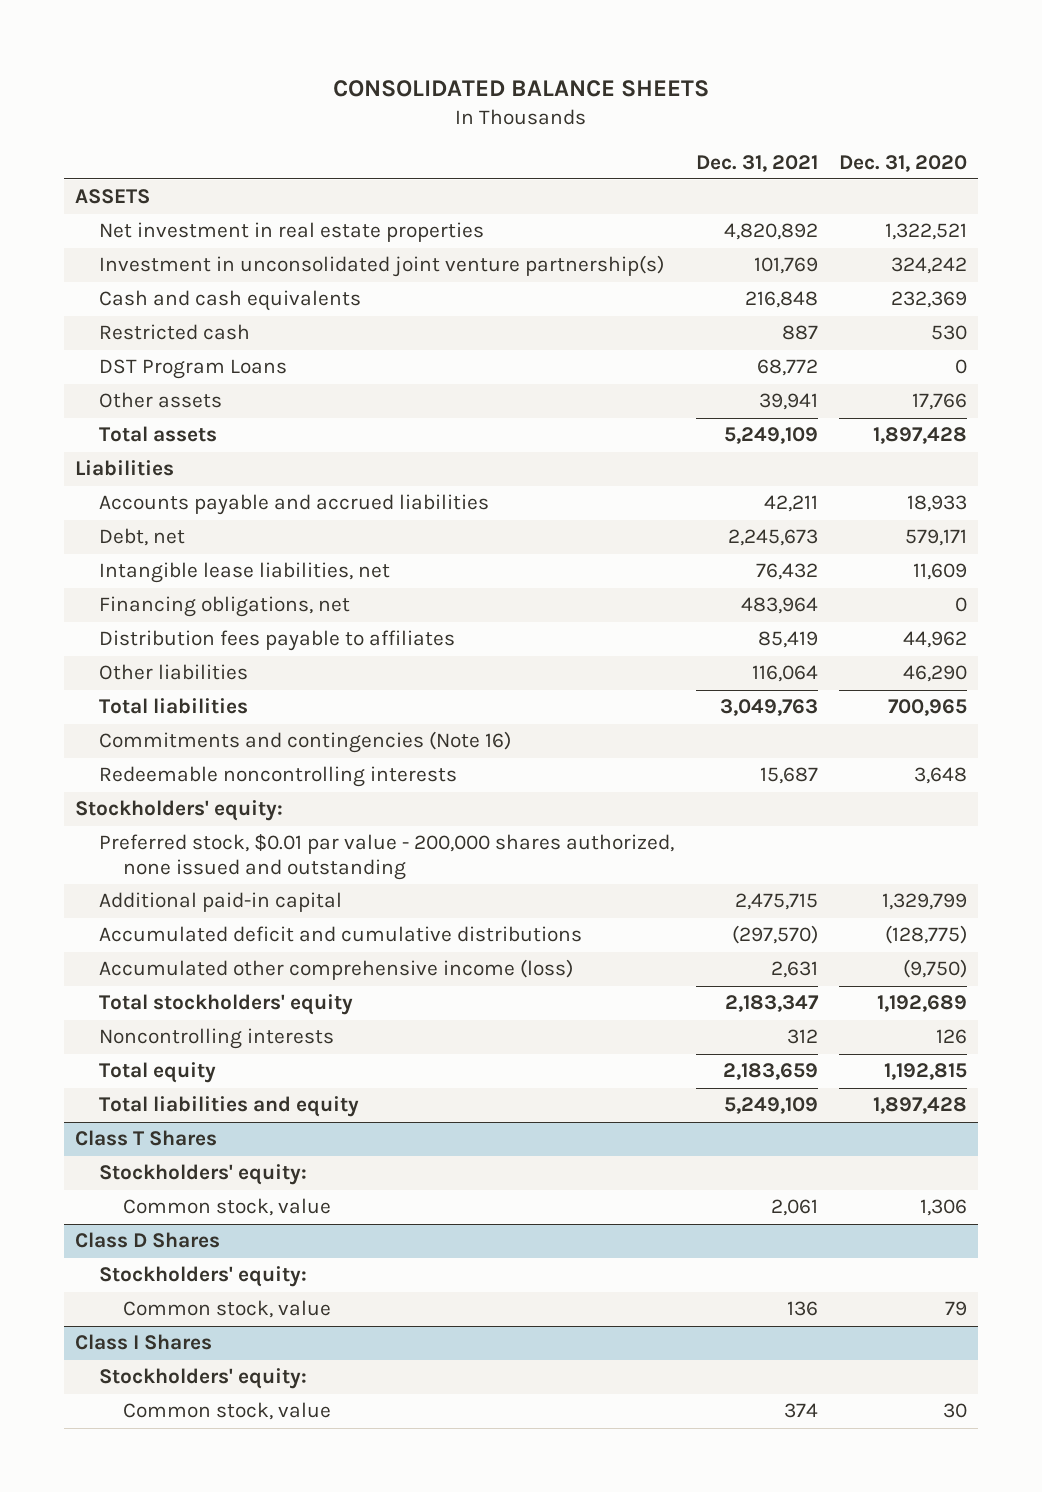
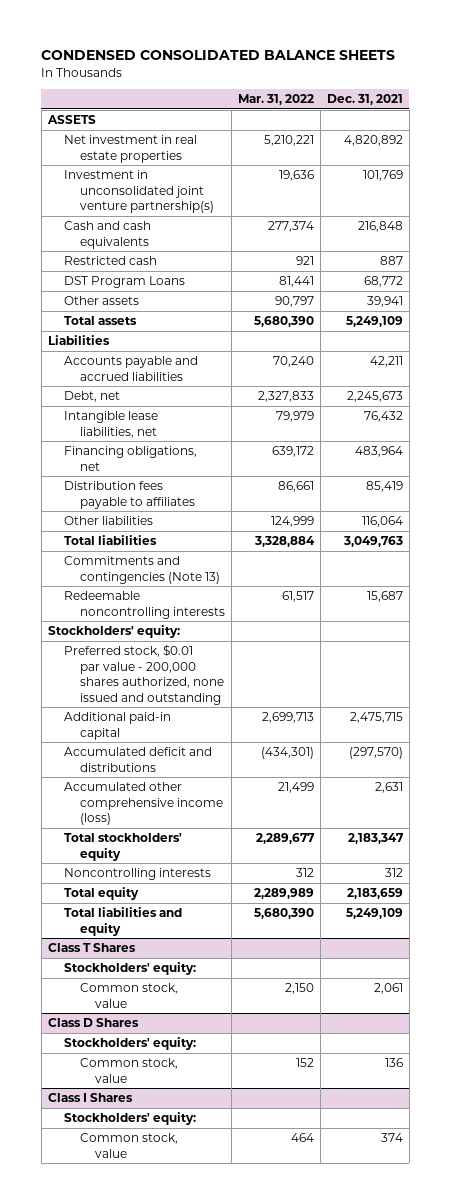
[333,80,710,98] CONSOLIDATED BALANCE SHEETS -> [41,50,396,61] CONDENSED CONSOLIDATED BALANCE SHEETS
[839,154,968,172] Dec. 31, 2020 -> none
none -> [237,94,314,106] Mar. 31, 2022
[98,731,511,754] Commitments and contingencies (Note 16) -> [63,556,220,584] Commitments and contingencies (Note 13)
[98,926,582,943] Accumulated deficit and cumulative distributions -> [63,747,212,772] Accumulated deficit and distributions

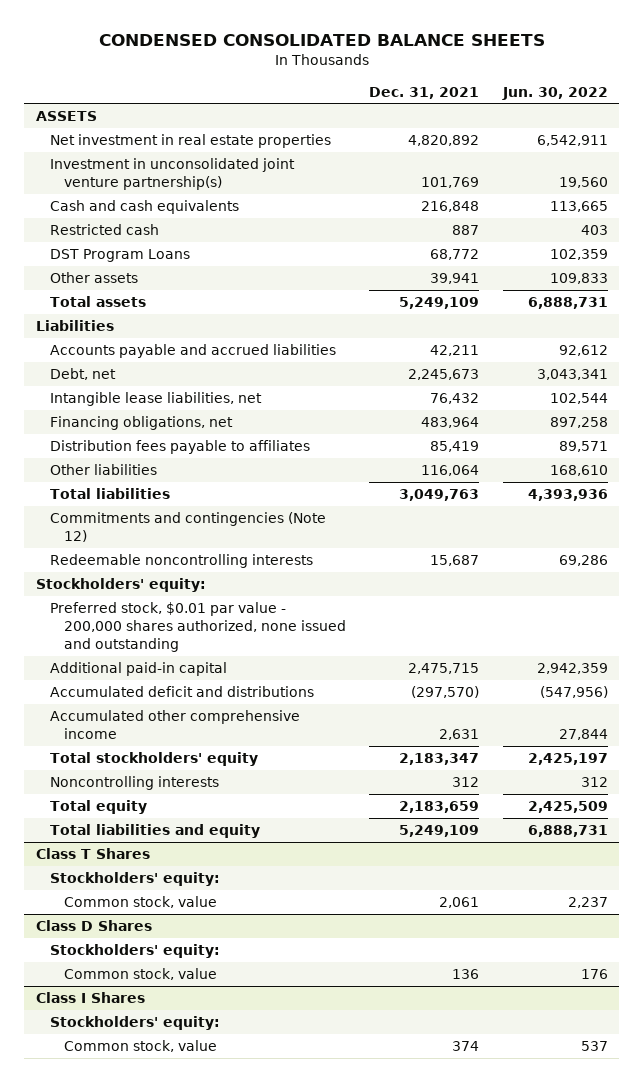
[237,94,314,106] Mar. 31, 2022 -> none
none -> [501,86,608,100] Jun. 30, 2022
[63,556,220,584] Commitments and contingencies (Note 13) -> [50,511,327,543] Commitments and contingencies (Note 12)
[63,782,223,826] Accumulated other comprehensive income (loss) -> [50,709,301,740] Accumulated other comprehensive income

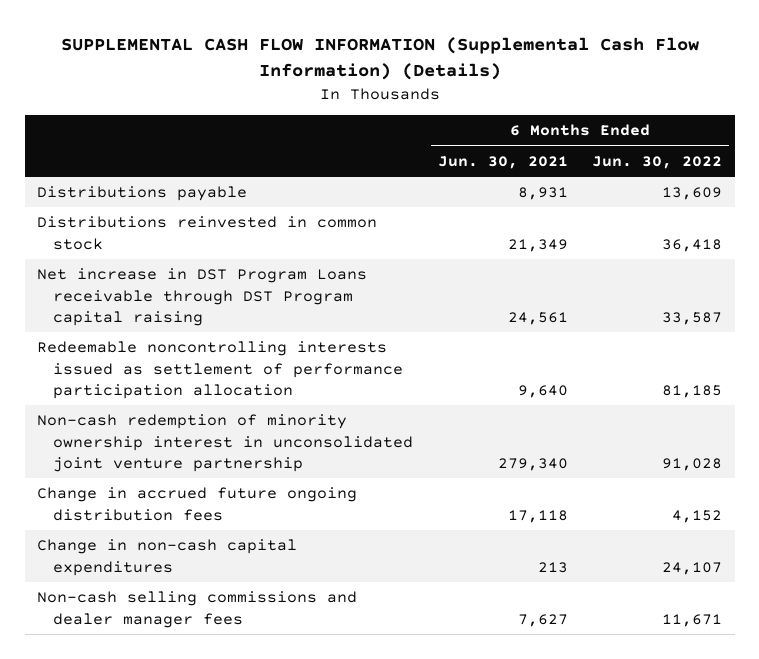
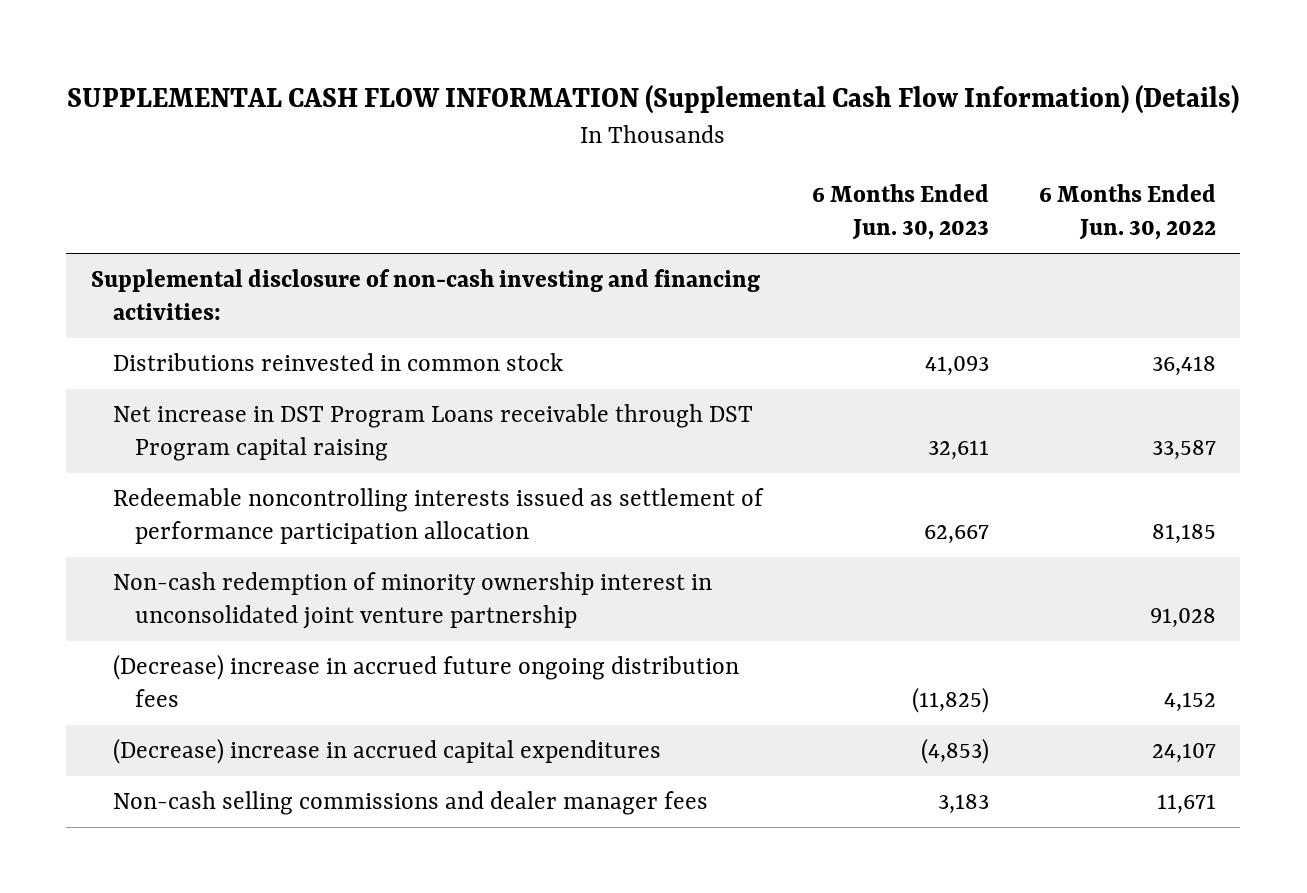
[437,155,568,169] Jun. 30, 2021 -> none
none -> [812,183,990,241] 6 Months Ended Jun. 30, 2023
[37,186,248,202] Distributions payable -> none
none -> [90,268,760,321] Supplemental disclosure of non-cash investing and financing activities:
[37,487,358,521] Change in accrued future ongoing distribution fees -> [113,653,740,708] (Decrease) increase in accrued future ongoing distribution fees
[37,539,298,576] Change in non-cash capital expenditures -> [113,737,662,764] (Decrease) increase in accrued capital expenditures

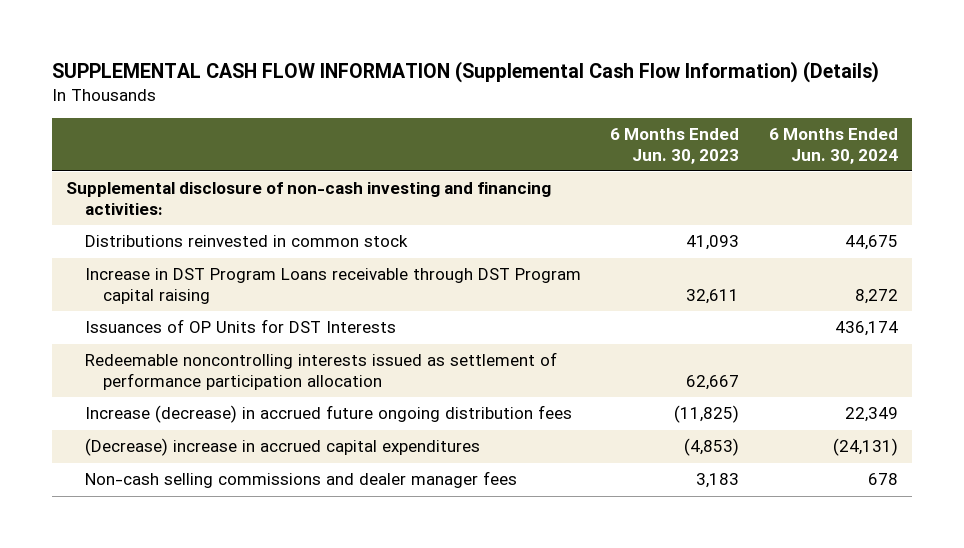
[1038,183,1216,241] 6 Months Ended Jun. 30, 2022 -> none
none -> [768,127,898,164] 6 Months Ended Jun. 30, 2024
[113,403,754,462] Net increase in DST Program Loans receivable through DST Program capital raising -> [84,268,581,305] Increase in DST Program Loans receivable through DST Program capital raising
none -> [84,319,396,334] Issuances of OP Units for DST Interests
[113,571,713,630] Non-cash redemption of minority ownership interest in unconsolidated joint venture partnership -> none
[113,653,740,708] (Decrease) increase in accrued future ongoing distribution fees -> [84,405,572,424] Increase (decrease) in accrued future ongoing distribution fees

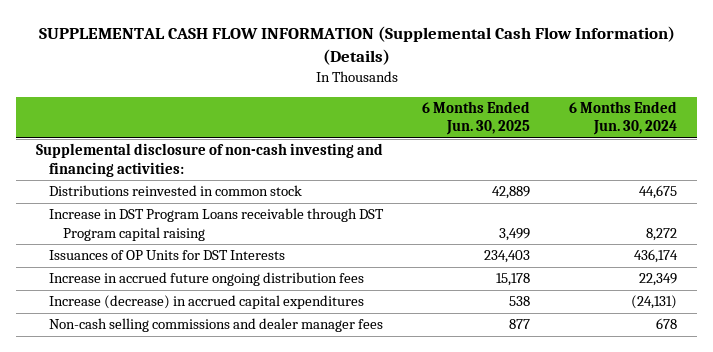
[610,127,740,164] 6 Months Ended Jun. 30, 2023 -> none
none -> [422,100,531,136] 6 Months Ended Jun. 30, 2025
[84,352,557,391] Redeemable noncontrolling interests issued as settlement of performance participation allocation -> none
[84,405,572,424] Increase (decrease) in accrued future ongoing distribution fees -> [49,272,365,287] Increase in accrued future ongoing distribution fees
[84,438,480,457] (Decrease) increase in accrued capital expenditures -> [49,295,365,310] Increase (decrease) in accrued capital expenditures

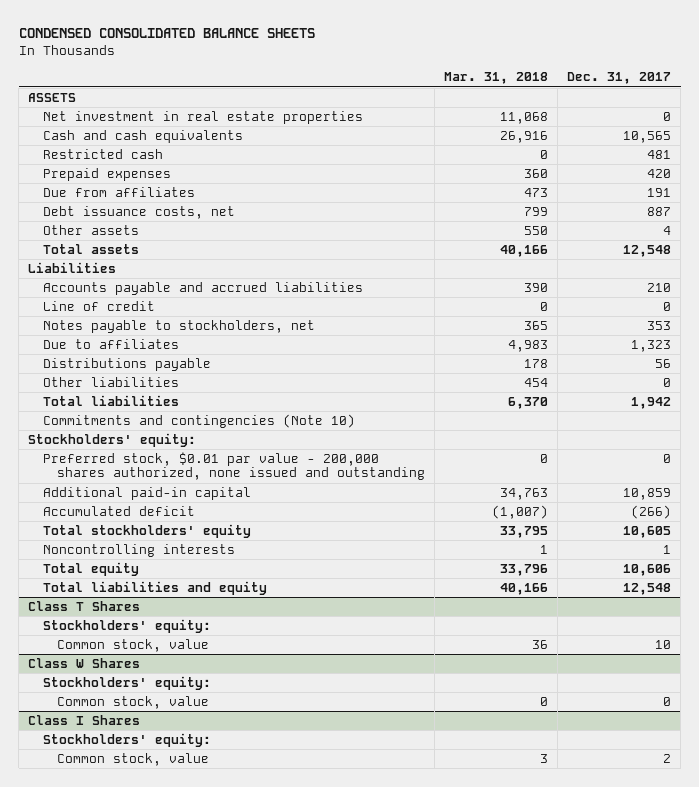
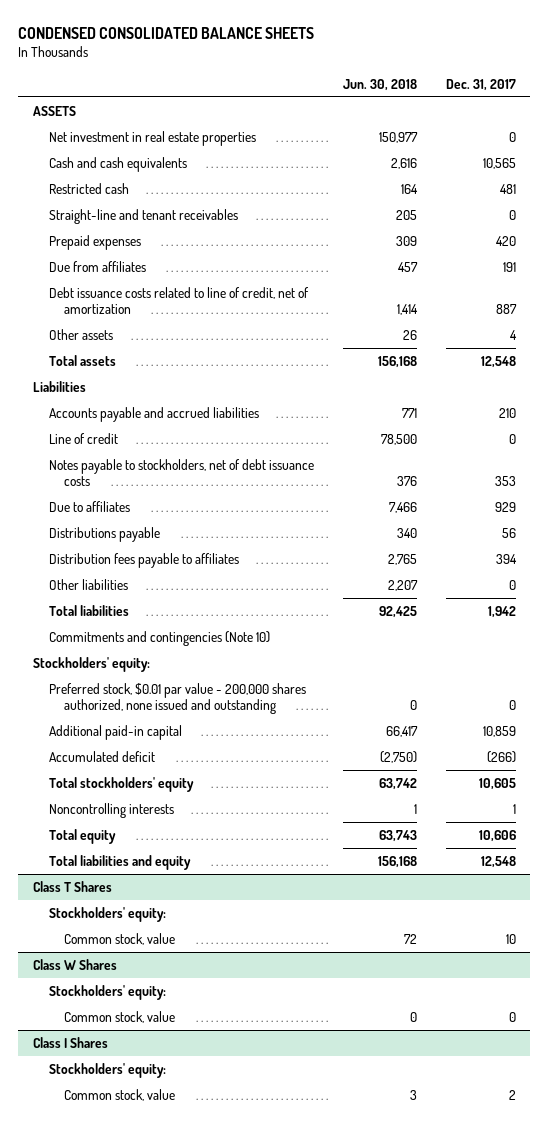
[443,72,548,85] Mar. 31, 2018 -> none
none -> [342,78,417,91] Jun. 30, 2018
none -> [48,208,238,224] Straight-line and tenant receivables
[42,206,235,220] Debt issuance costs, net -> [48,286,309,315] Debt issuance costs related to line of credit, net of amortization
[42,320,315,334] Notes payable to stockholders, net -> [48,458,314,487] Notes payable to stockholders, net of debt issuance costs
[630,340,671,353] 1,323 -> [494,501,516,512] 929
none -> [48,552,239,568] Distribution fees payable to affiliates

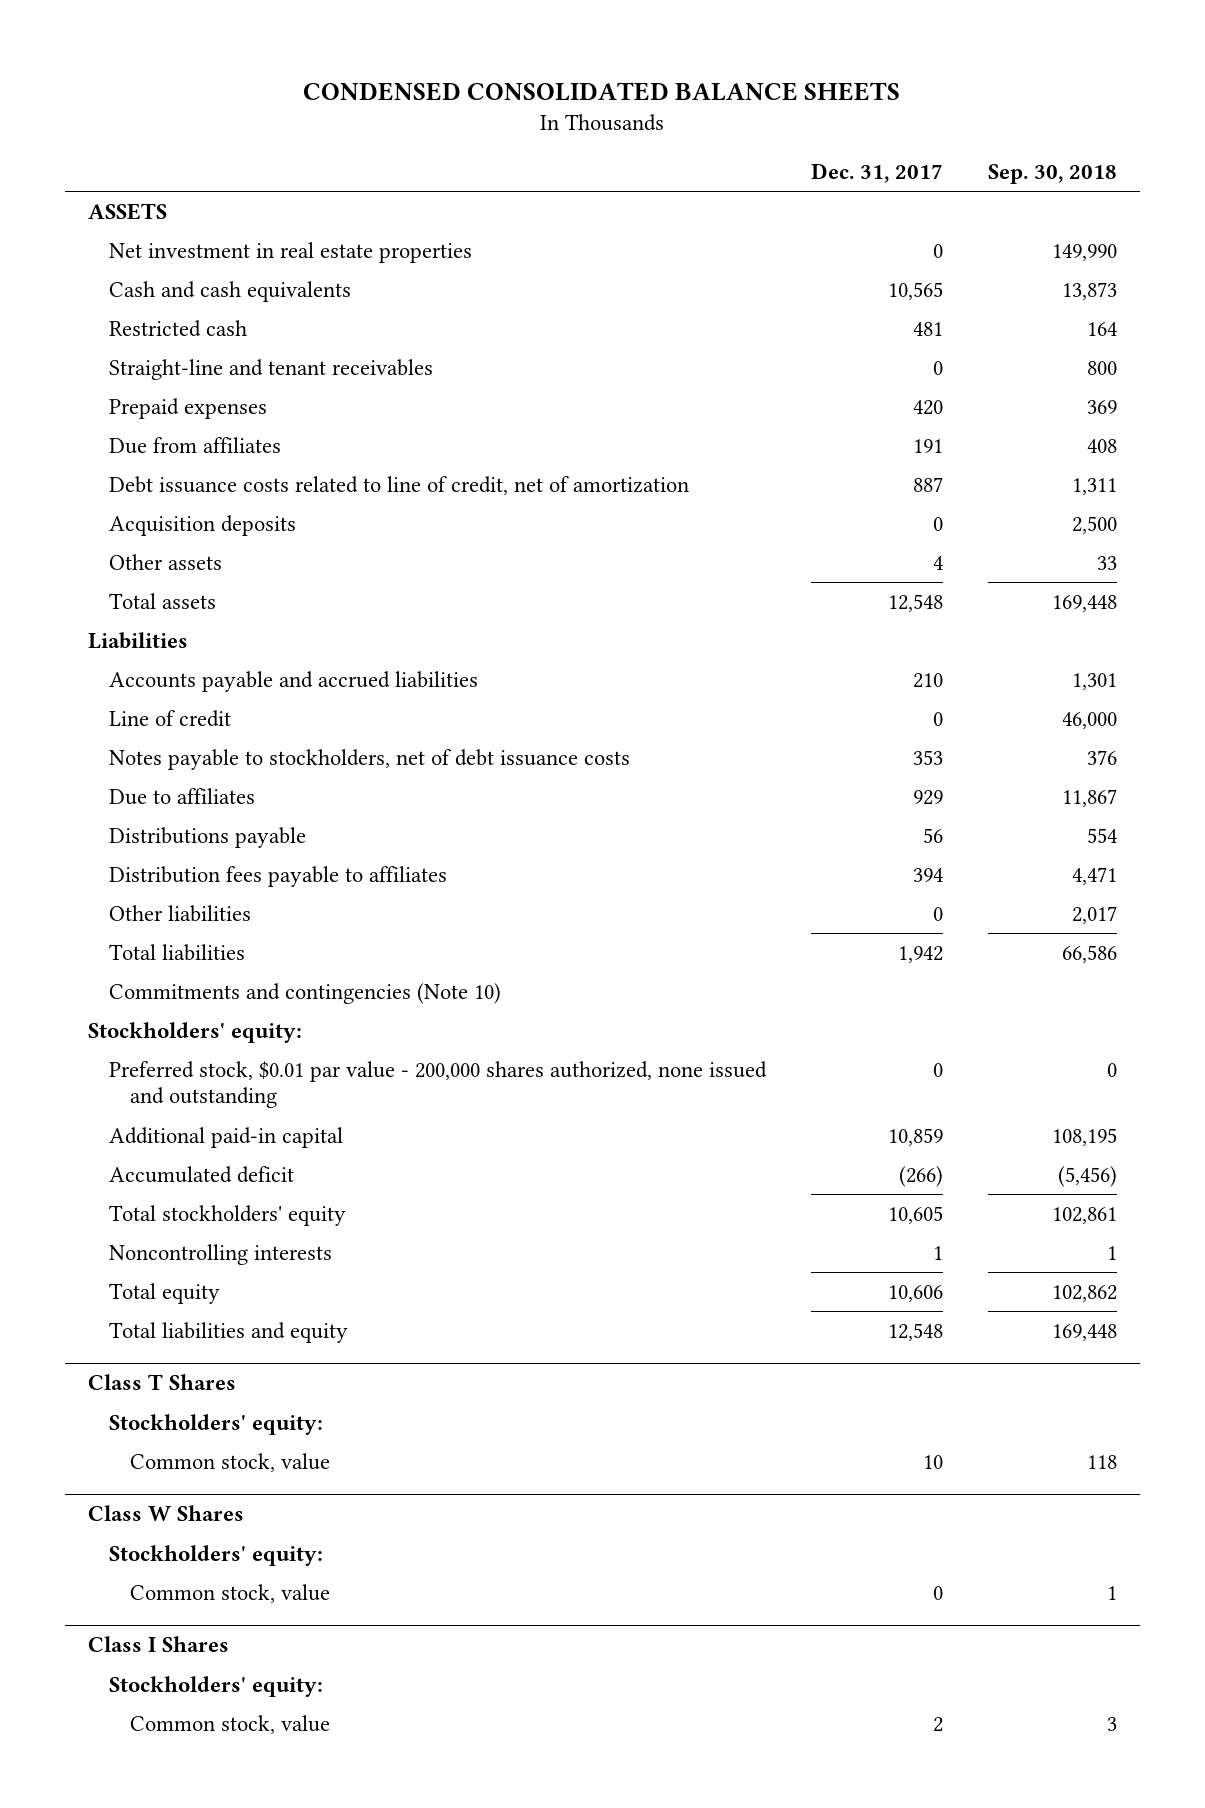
[342,78,417,91] Jun. 30, 2018 -> none
none -> [988,163,1118,184] Sep. 30, 2018
none -> [108,514,296,536] Acquisition deposits

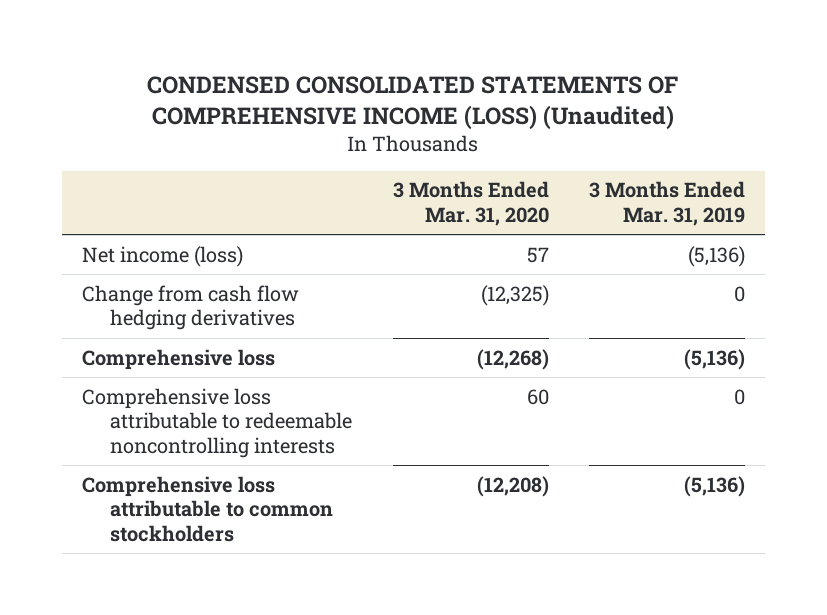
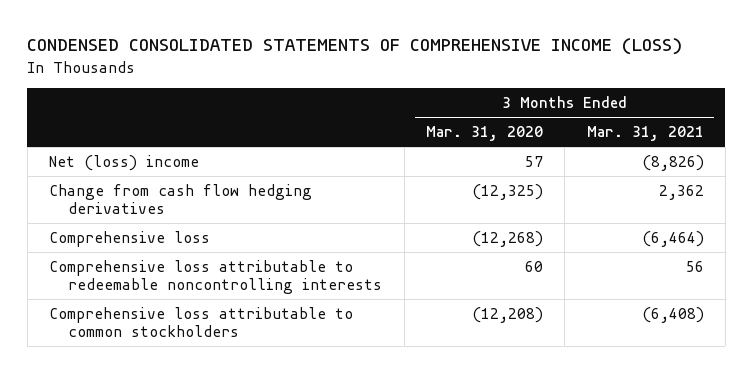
[147,75,679,130] CONDENSED CONSOLIDATED STATEMENTS OF COMPREHENSIVE INCOME (LOSS) (Unaudited) -> [27,38,683,56] CONDENSED CONSOLIDATED STATEMENTS OF COMPREHENSIVE INCOME (LOSS)
[588,181,745,226] 3 Months Ended Mar. 31, 2019 -> none
none -> [586,126,704,142] Mar. 31, 2021
[81,245,243,267] Net income (loss) -> [48,154,199,171] Net (loss) income

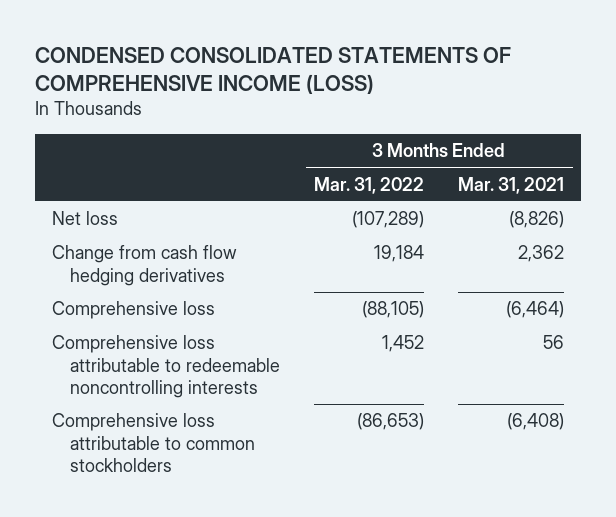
[426,126,544,142] Mar. 31, 2020 -> none
none -> [314,176,425,194] Mar. 31, 2022
[48,154,199,171] Net (loss) income -> [51,211,118,226] Net loss

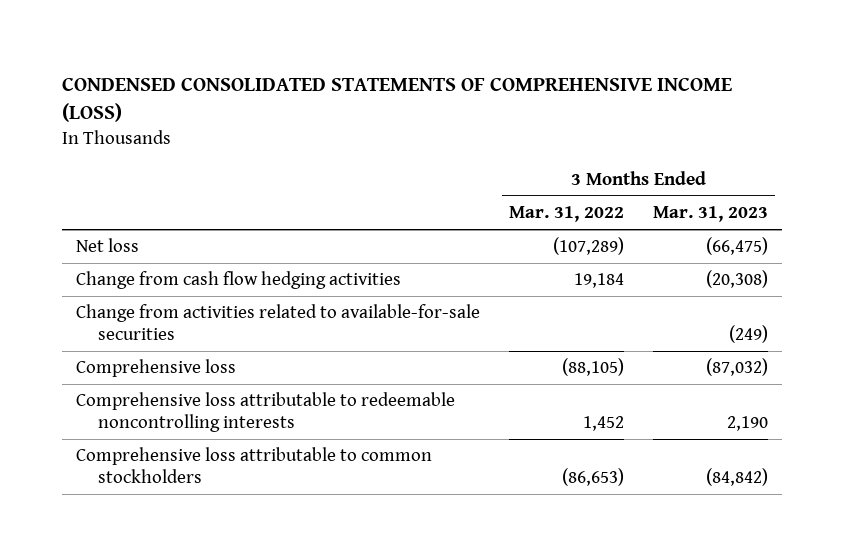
[458,176,565,194] Mar. 31, 2021 -> none
none -> [652,206,768,223] Mar. 31, 2023
[51,245,237,286] Change from cash flow hedging derivatives -> [76,271,402,290] Change from cash flow hedging activities
none -> [76,304,481,341] Change from activities related to available-for-sale securities

